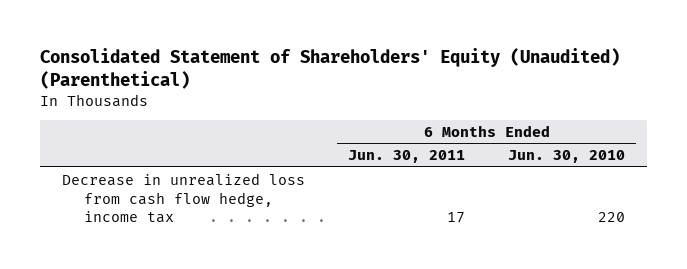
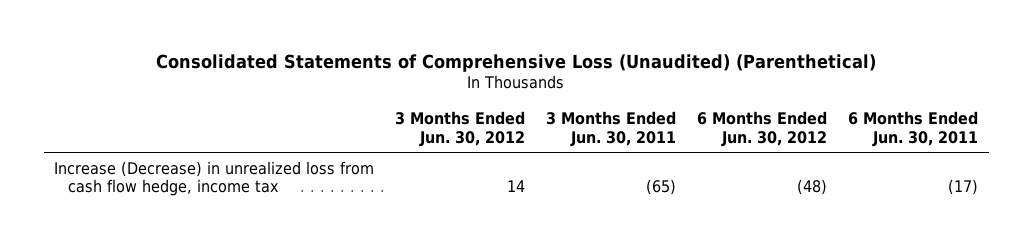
[40,48,621,89] Consolidated Statement of Shareholders' Equity (Unaudited) (Parenthetical) -> [156,53,877,72] Consolidated Statements of Comprehensive Loss (Unaudited) (Parenthetical)
[508,150,626,164] Jun. 30, 2010 -> none
none -> [395,111,526,147] 3 Months Ended Jun. 30, 2012
none -> [546,111,677,147] 3 Months Ended Jun. 30, 2011
none -> [697,111,828,147] 6 Months Ended Jun. 30, 2012
[61,172,305,224] Decrease in unrealized loss from cash flow hedge, income tax -> [54,160,375,197] Increase (Decrease) in unrealized loss from cash flow hedge, income tax
[447,212,466,224] 17 -> [948,179,979,196] (17)

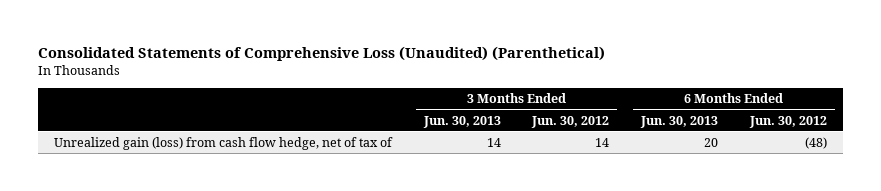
[546,111,677,147] 3 Months Ended Jun. 30, 2011 -> none
[848,111,979,147] 6 Months Ended Jun. 30, 2011 -> none
none -> [422,115,501,128] Jun. 30, 2013
none -> [640,115,719,128] Jun. 30, 2013
[54,160,375,197] Increase (Decrease) in unrealized loss from cash flow hedge, income tax -> [54,137,394,151] Unrealized gain (loss) from cash flow hedge, net of tax of

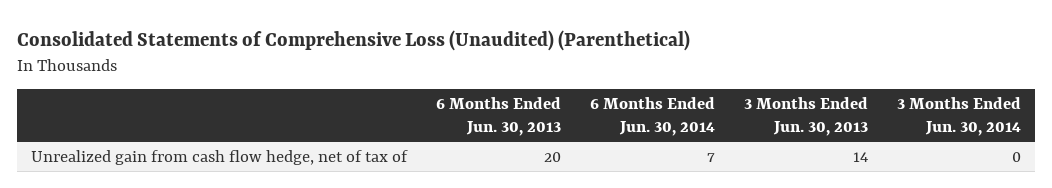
[531,115,610,128] Jun. 30, 2012 -> none
[748,115,827,128] Jun. 30, 2012 -> none
none -> [590,96,716,137] 6 Months Ended Jun. 30, 2014
none -> [896,96,1021,137] 3 Months Ended Jun. 30, 2014
[54,137,394,151] Unrealized gain (loss) from cash flow hedge, net of tax of -> [31,149,409,165] Unrealized gain from cash flow hedge, net of tax of

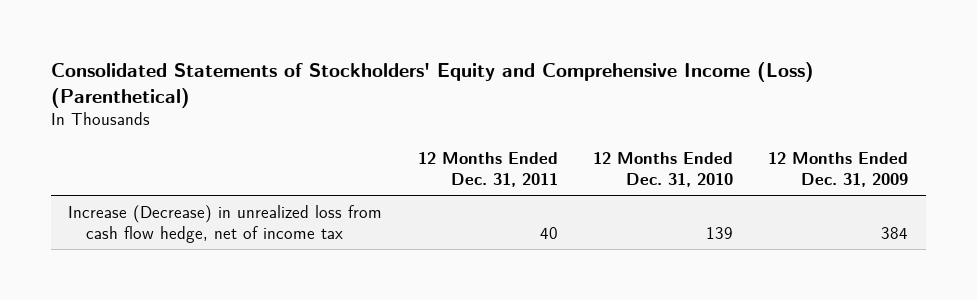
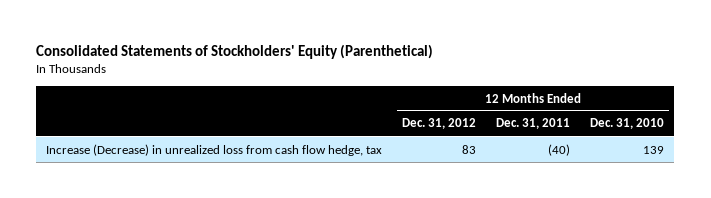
[50,61,814,108] Consolidated Statements of Stockholders' Equity and Comprehensive Income (Loss) (Parenthetical) -> [36,44,434,60] Consolidated Statements of Stockholders' Equity (Parenthetical)
[768,151,909,188] 12 Months Ended Dec. 31, 2009 -> none
none -> [402,118,477,130] Dec. 31, 2012
[68,204,383,244] Increase (Decrease) in unrealized loss from cash flow hedge, net of income tax -> [46,143,383,156] Increase (Decrease) in unrealized loss from cash flow hedge, tax
[539,227,558,240] 40 -> [548,143,571,156] (40)

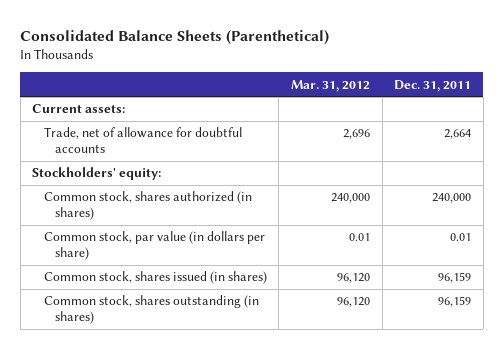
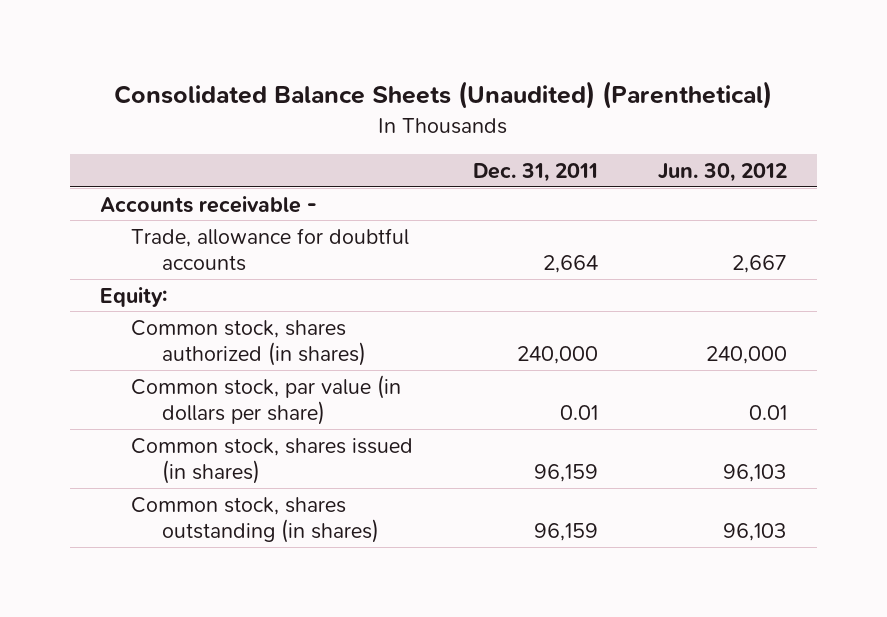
[20,29,330,45] Consolidated Balance Sheets (Parenthetical) -> [114,81,773,110] Consolidated Balance Sheets (Unaudited) (Parenthetical)
[290,79,370,92] Mar. 31, 2012 -> none
none -> [657,163,787,183] Jun. 30, 2012
[32,104,126,114] Current assets: -> none
none -> [99,195,317,213] Accounts receivable -
[43,127,242,154] Trade, net of allowance for doubtful accounts -> [130,227,409,272] Trade, allowance for doubtful accounts
[32,167,162,181] Stockholders' equity: -> [99,286,167,307] Equity:

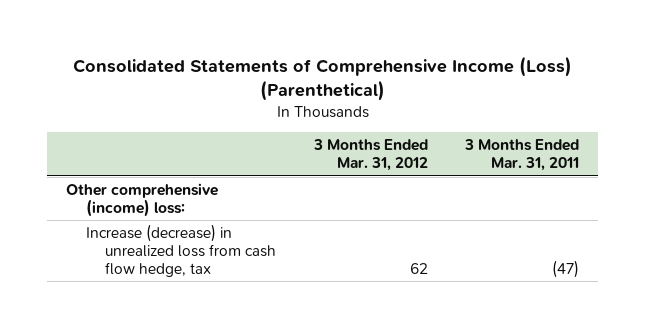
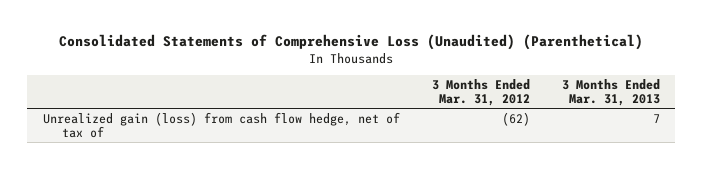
[72,55,572,101] Consolidated Statements of Comprehensive Income (Loss) (Parenthetical) -> [59,34,644,51] Consolidated Statements of Comprehensive Loss (Unaudited) (Parenthetical)
[464,139,580,172] 3 Months Ended Mar. 31, 2011 -> none
none -> [561,78,660,107] 3 Months Ended Mar. 31, 2013
[66,182,219,217] Other comprehensive (income) loss: -> none
[85,223,277,278] Increase (decrease) in unrealized loss from cash flow hedge, tax -> [43,111,401,139] Unrealized gain (loss) from cash flow hedge, net of tax of
[409,263,428,275] 62 -> [501,111,530,126] (62)

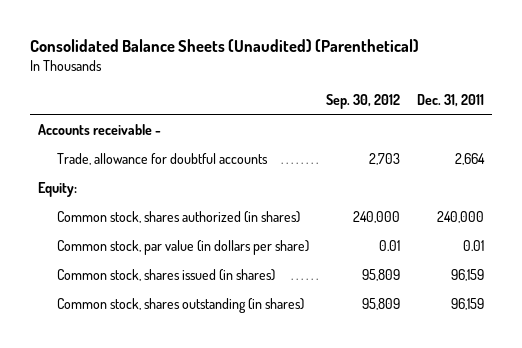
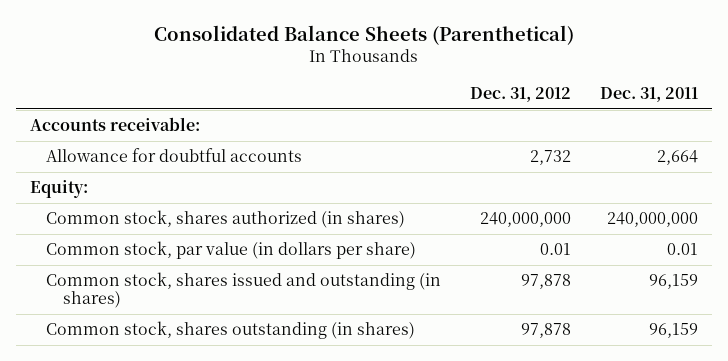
[29,38,419,52] Consolidated Balance Sheets (Unaudited) (Parenthetical) -> [153,24,574,45] Consolidated Balance Sheets (Parenthetical)
[326,93,401,109] Sep. 30, 2012 -> none
none -> [470,87,572,103] Dec. 31, 2012
[38,123,162,135] Accounts receivable - -> [30,117,201,132] Accounts receivable:
[57,152,269,165] Trade, allowance for doubtful accounts -> [46,148,303,163] Allowance for doubtful accounts
[436,210,484,223] 240,000 -> [606,212,698,228] 240,000,000
[57,268,276,281] Common stock, shares issued (in shares) -> [46,272,442,309] Common stock, shares issued and outstanding (in shares)

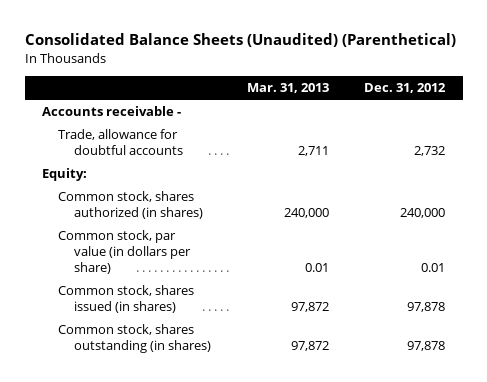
[153,24,574,45] Consolidated Balance Sheets (Parenthetical) -> [24,33,456,48] Consolidated Balance Sheets (Unaudited) (Parenthetical)
[599,87,698,103] Dec. 31, 2011 -> none
none -> [246,83,329,94] Mar. 31, 2013
[30,117,201,132] Accounts receivable: -> [42,106,182,117] Accounts receivable -
[46,148,303,163] Allowance for doubtful accounts -> [58,129,184,156] Trade, allowance for doubtful accounts
[480,212,572,228] 240,000,000 -> [399,208,445,219] 240,000
[46,272,442,309] Common stock, shares issued and outstanding (in shares) -> [58,285,195,314] Common stock, shares issued (in shares)

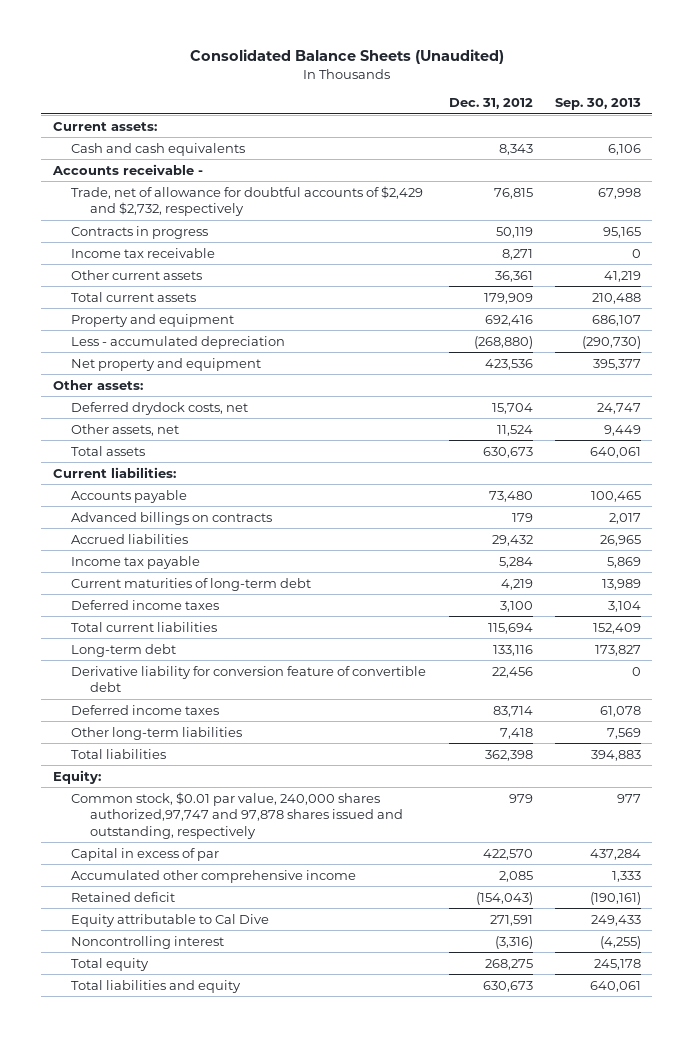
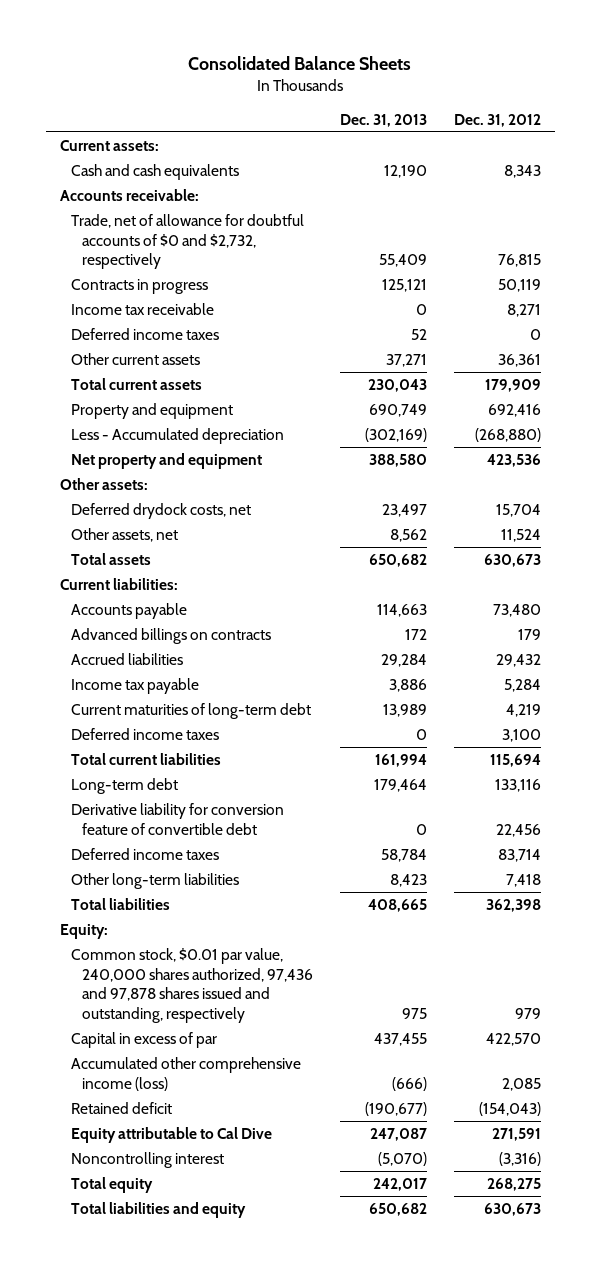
[189,49,504,65] Consolidated Balance Sheets (Unaudited) -> [188,56,412,71] Consolidated Balance Sheets
[555,97,642,110] Sep. 30, 2013 -> none
none -> [340,113,428,127] Dec. 31, 2013
[51,163,203,175] Accounts receivable - -> [59,188,199,201] Accounts receivable:
[71,185,424,217] Trade, net of allowance for doubtful accounts of $2,429 and $2,732, respectively -> [70,213,304,270] Trade, net of allowance for doubtful accounts of $0 and $2,732, respectively
none -> [70,327,219,340] Deferred income taxes
[71,335,286,349] Less - accumulated depreciation -> [70,427,284,444] Less - Accumulated depreciation
[71,791,404,839] Common stock, $0.01 par value, 240,000 shares authorized,97,747 and 97,878 shares issued and outstanding, respectively -> [70,947,313,1024] Common stock, $0.01 par value, 240,000 shares authorized, 97,436 and 97,878 shares issued and outstanding, respectively
[71,869,357,883] Accumulated other comprehensive income -> [70,1056,301,1091] Accumulated other comprehensive income (loss)

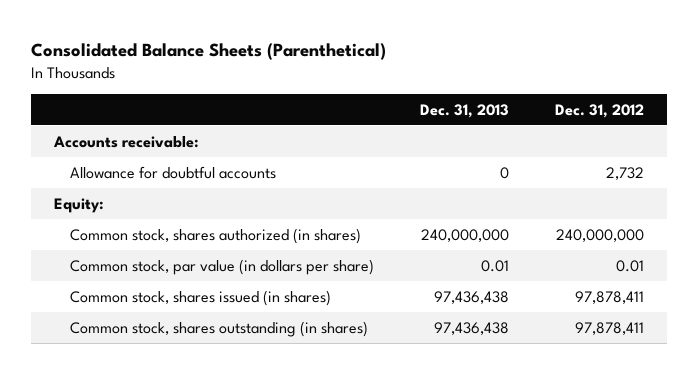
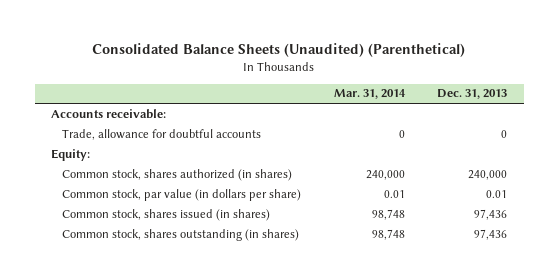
[30,42,386,60] Consolidated Balance Sheets (Parenthetical) -> [92,43,466,58] Consolidated Balance Sheets (Unaudited) (Parenthetical)
[554,103,644,118] Dec. 31, 2012 -> none
none -> [333,89,406,100] Mar. 31, 2014
[70,165,277,179] Allowance for doubtful accounts -> [62,128,262,140] Trade, allowance for doubtful accounts
[421,228,510,242] 240,000,000 -> [468,169,508,180] 240,000
[434,290,510,304] 97,436,438 -> [474,208,508,220] 97,436
[434,321,510,335] 97,436,438 -> [474,228,508,240] 97,436

